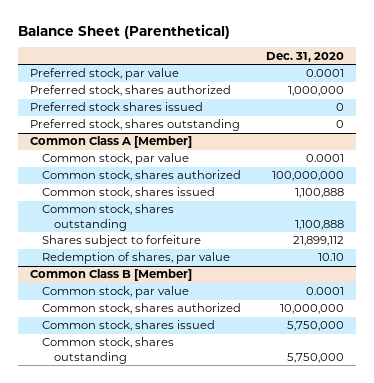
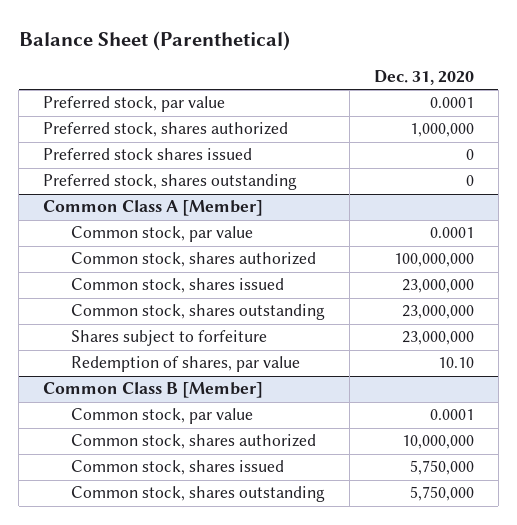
[294,188,344,199] 1,100,888 -> [401,279,474,294] 23,000,000
[294,219,344,230] 1,100,888 -> [401,305,474,320] 23,000,000
[292,236,344,247] 21,899,112 -> [401,331,474,346] 23,000,000

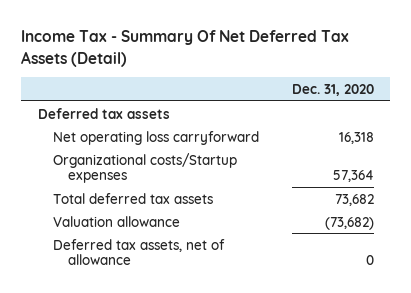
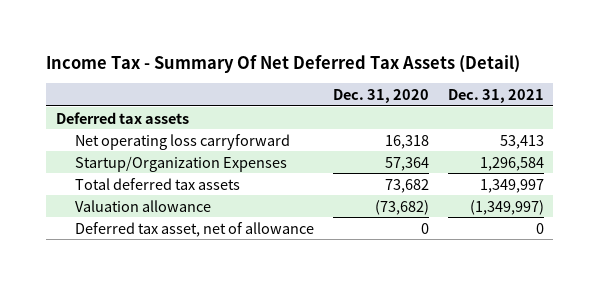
none -> [448,88,545,103] Dec. 31, 2021
[52,152,237,184] Organizational costs/Startup expenses -> [75,155,288,172] Startup/Organization Expenses
[52,238,225,266] Deferred tax assets, net of allowance -> [75,221,315,237] Deferred tax asset, net of allowance

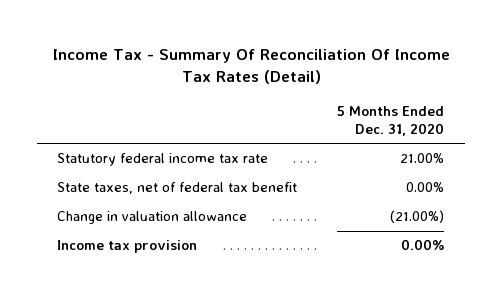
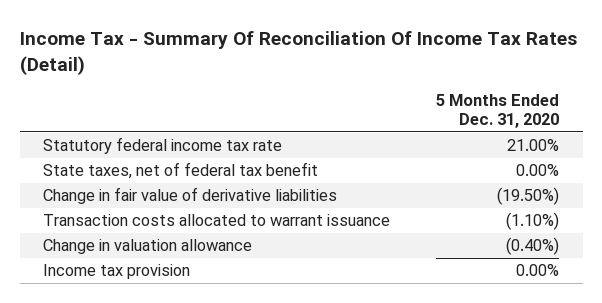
none -> [42,187,337,205] Change in fair value of derivative liabilities
none -> [42,214,390,227] Transaction costs allocated to warrant issuance
[390,210,445,224] (21.00%) -> [506,237,560,256] (0.40%)

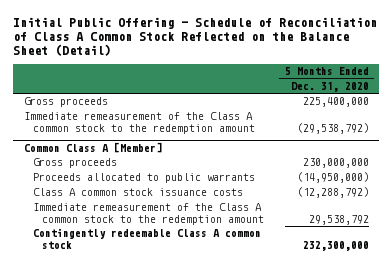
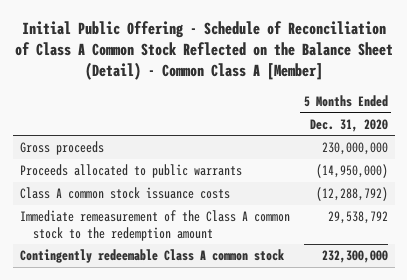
[13,17,378,56] Initial Public Offering - Schedule of Reconciliation of Class A Common Stock Reflected on the Balance Sheet (Detail) -> [14,20,393,81] Initial Public Offering - Schedule of Reconciliation of Class A Common Stock Reflected on the Balance Sheet (Detail) - Common Class A [Member]
[23,97,108,108] Gross proceeds -> none
[23,112,255,134] Immediate remeasurement of the Class A common stock to the redemption amount -> none
[23,142,162,154] Common Class A [Member] -> none

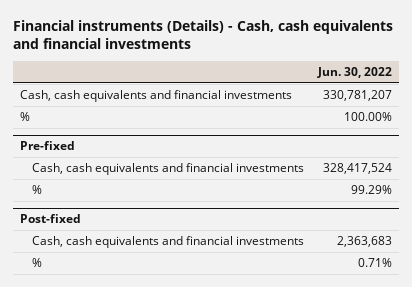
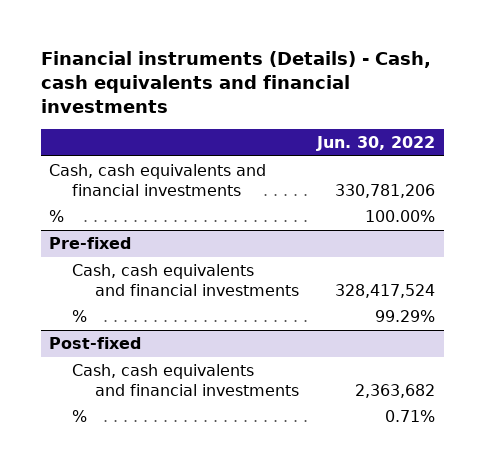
[322,90,392,102] 330,781,207 -> [334,183,435,198] 330,781,206
[336,236,392,248] 2,363,683 -> [354,383,435,398] 2,363,682

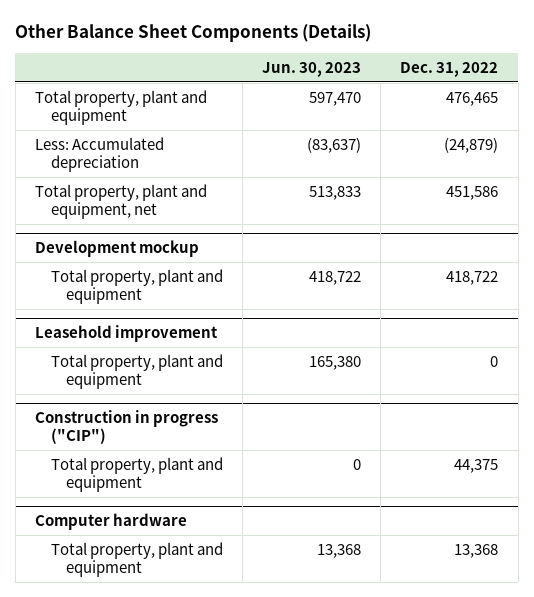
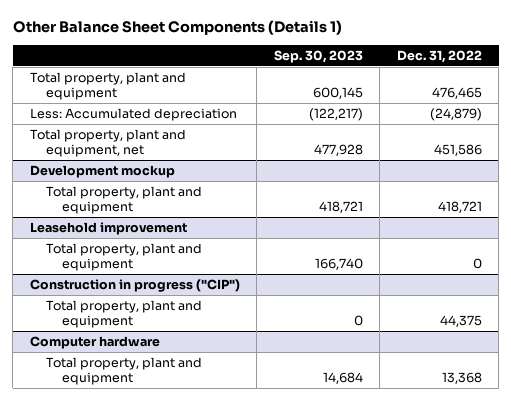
[15,24,372,43] Other Balance Sheet Components (Details) -> [12,20,342,36] Other Balance Sheet Components (Details 1)
[262,61,362,77] Jun. 30, 2023 -> none
none -> [273,49,363,63] Sep. 30, 2023
[446,270,499,285] 418,722 -> [437,201,482,214] 418,721

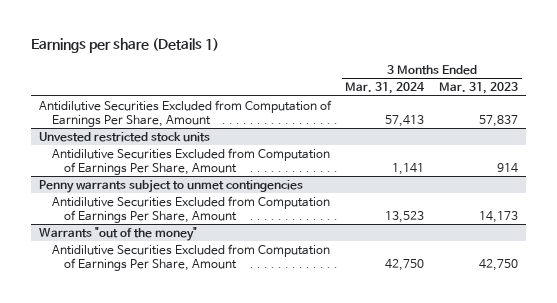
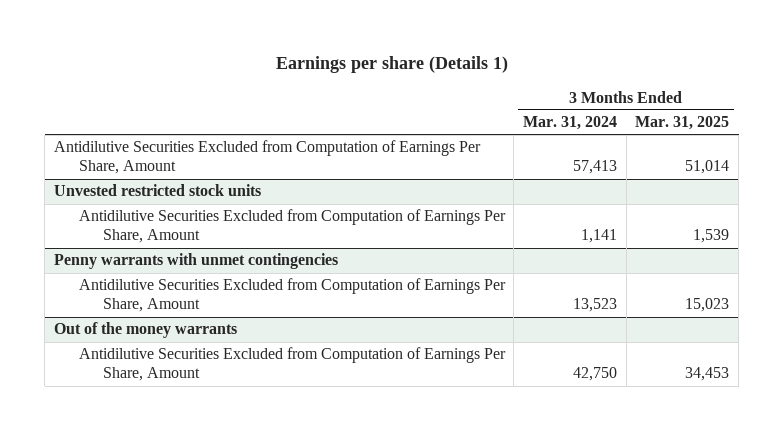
[439,82,519,95] Mar. 31, 2023 -> none
none -> [635,116,730,131] Mar. 31, 2025
[38,178,303,193] Penny warrants subject to unmet contingencies -> [53,253,338,270] Penny warrants with unmet contingencies
[38,226,197,241] Warrants "out of the money" -> [53,322,237,339] Out of the money warrants

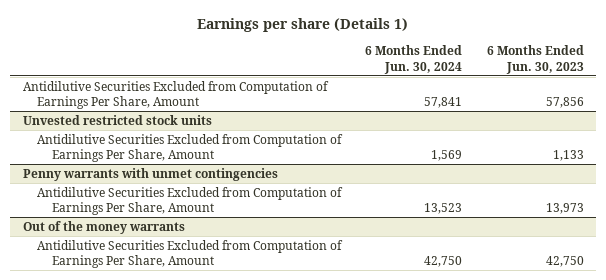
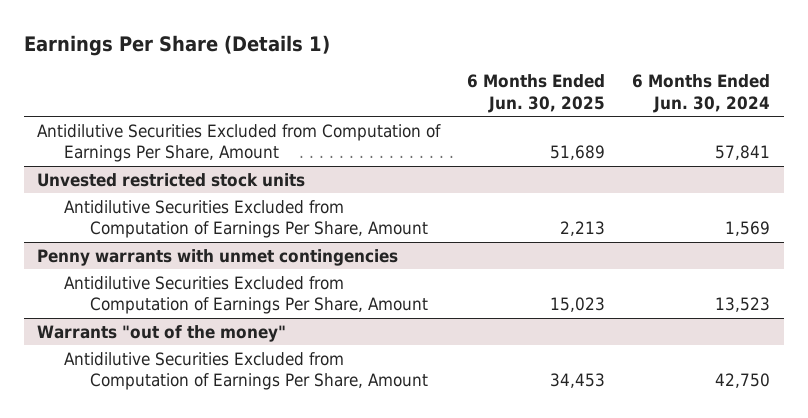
[197,18,409,33] Earnings per share (Details 1) -> [23,34,330,56] Earnings Per Share (Details 1)
[486,45,584,74] 6 Months Ended Jun. 30, 2023 -> none
none -> [467,74,606,113] 6 Months Ended Jun. 30, 2025
[22,220,185,234] Out of the money warrants -> [37,324,287,342] Warrants "out of the money"

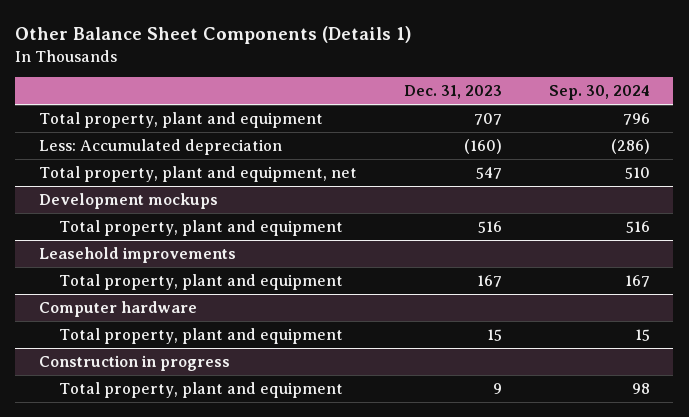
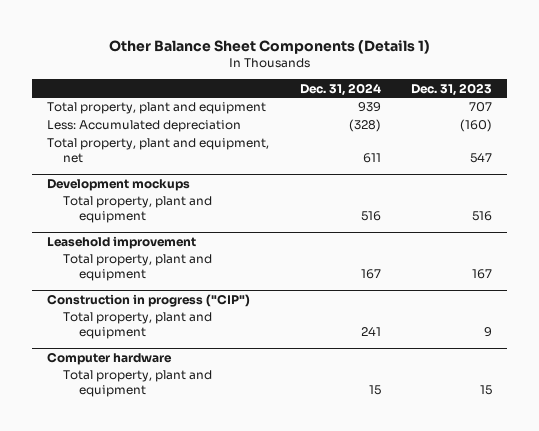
[548,85,650,101] Sep. 30, 2024 -> none
none -> [299,82,381,96] Dec. 31, 2024
[38,246,236,263] Leasehold improvements -> [47,235,197,249] Leasehold improvement
none -> [47,293,251,307] Construction in progress ("CIP")
none -> [63,312,213,339] Total property, plant and equipment
[38,354,230,371] Construction in progress -> none
[59,381,344,398] Total property, plant and equipment -> none

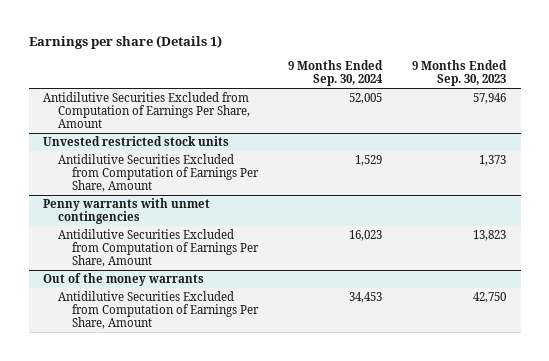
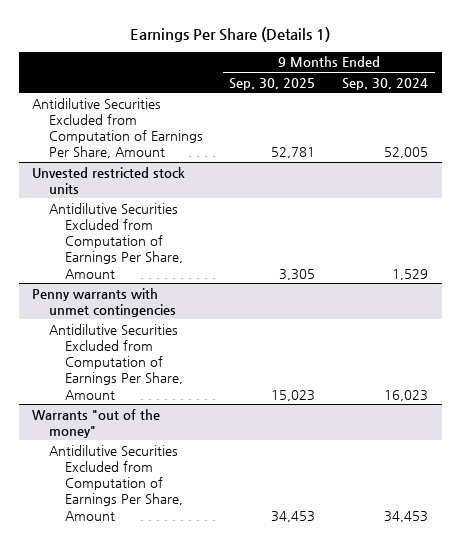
[28,35,222,50] Earnings per share (Details 1) -> [130,26,331,42] Earnings Per Share (Details 1)
[411,60,507,87] 9 Months Ended Sep. 30, 2023 -> none
none -> [229,77,316,90] Sep. 30, 2025
[43,272,205,286] Out of the money warrants -> [32,408,161,438] Warrants "out of the money"

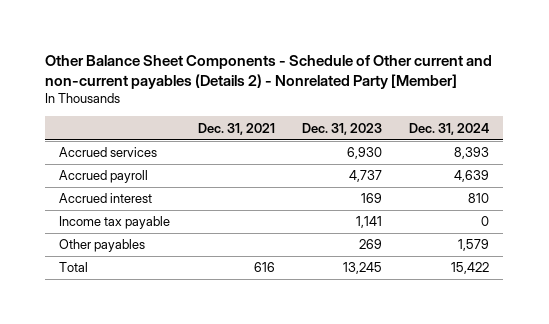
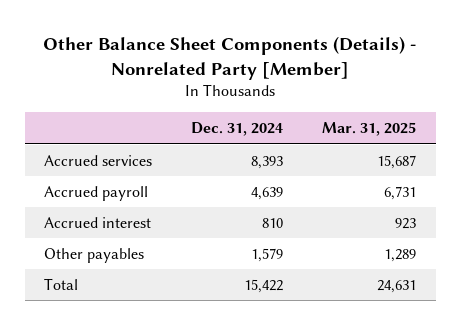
[45,54,493,89] Other Balance Sheet Components - Schedule of Other current and non-current payables (Details 2) - Nonrelated Party [Member] -> [43,35,417,80] Other Balance Sheet Components (Details) - Nonrelated Party [Member]
[197,122,275,135] Dec. 31, 2021 -> none
[302,122,383,135] Dec. 31, 2023 -> none
none -> [322,122,417,137] Mar. 31, 2025
[59,216,171,230] Income tax payable -> none

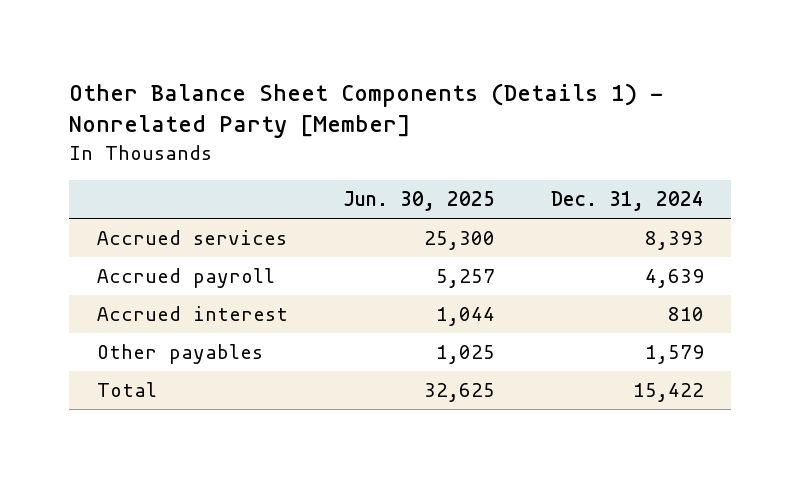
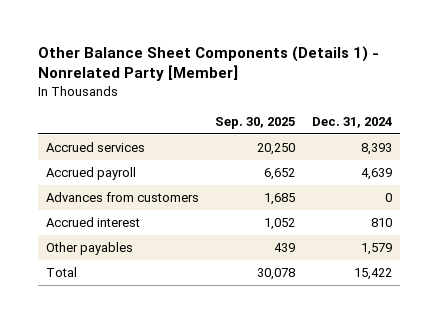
[343,191,496,212] Jun. 30, 2025 -> none
none -> [215,116,296,129] Sep. 30, 2025
none -> [45,192,199,203] Advances from customers

